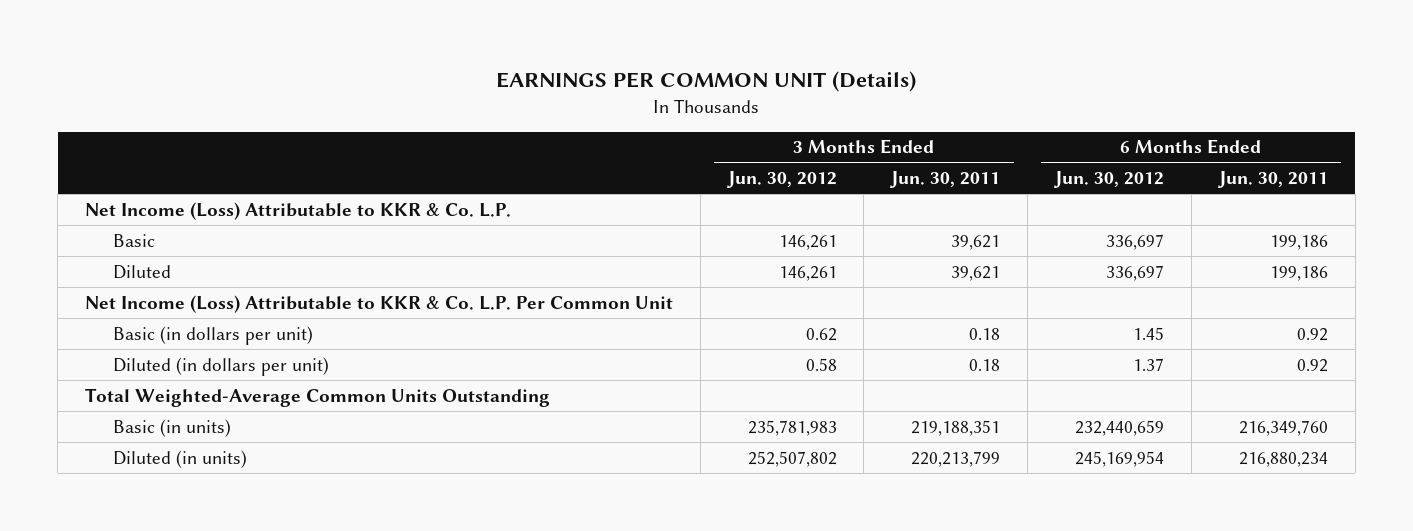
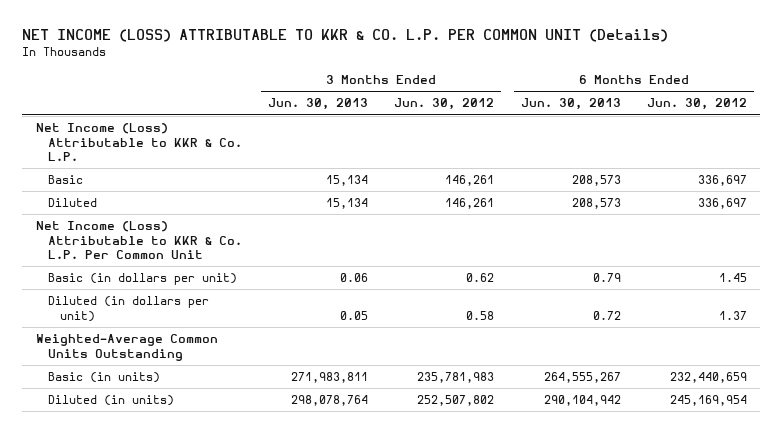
[496,71,917,93] EARNINGS PER COMMON UNIT (Details) -> [22,29,669,43] NET INCOME (LOSS) ATTRIBUTABLE TO KKR & CO. L.P. PER COMMON UNIT (Details)
[890,171,1001,189] Jun. 30, 2011 -> none
[1217,171,1328,189] Jun. 30, 2011 -> none
none -> [267,98,368,111] Jun. 30, 2013
none -> [520,98,621,111] Jun. 30, 2013
[84,387,550,407] Total Weighted-Average Common Units Outstanding -> [35,334,218,361] Weighted-Average Common Units Outstanding

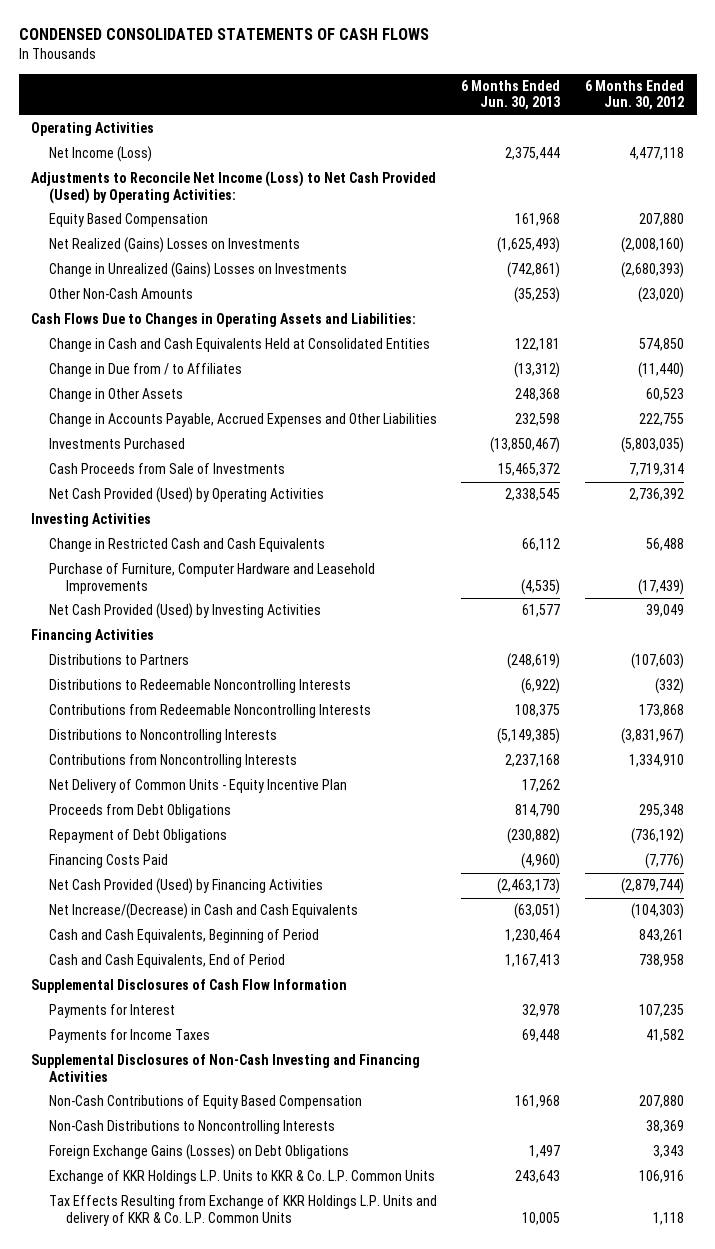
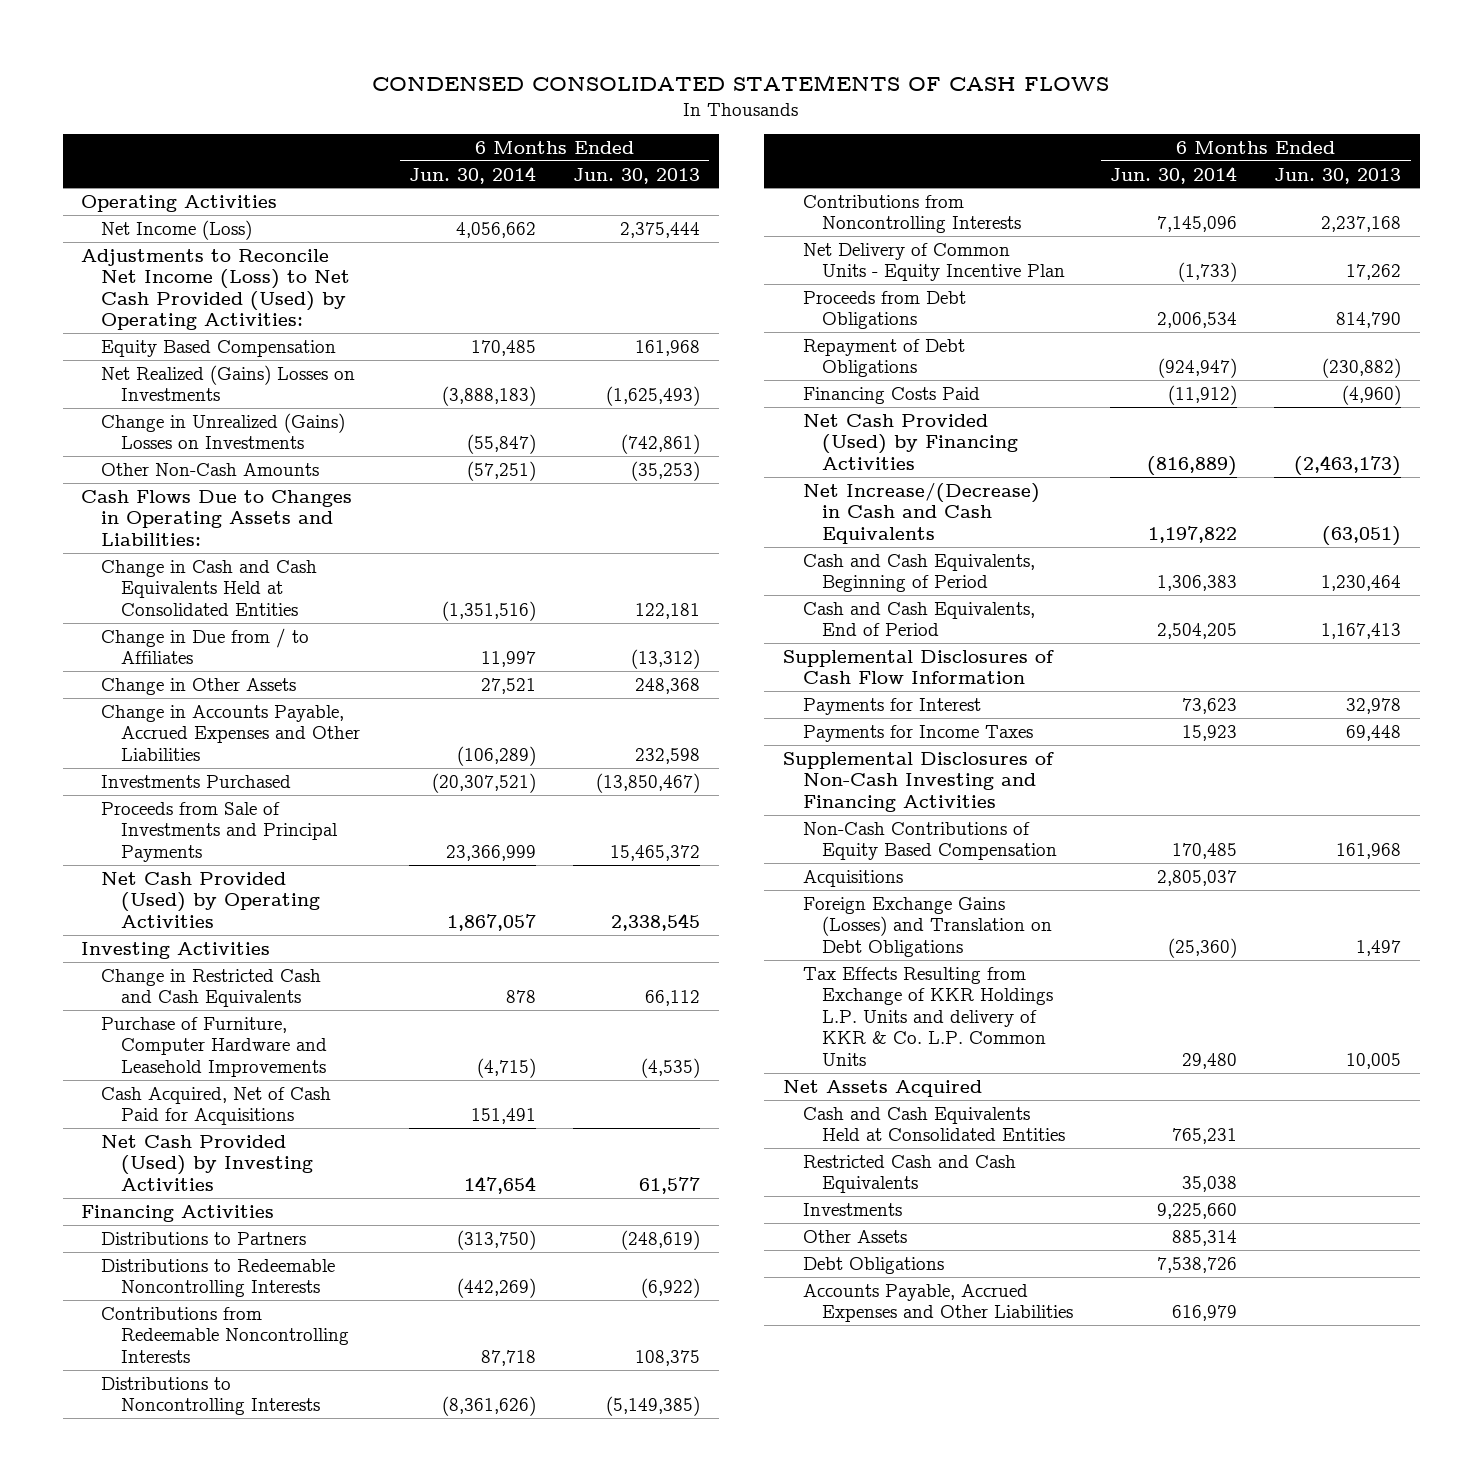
[585,79,685,111] 6 Months Ended Jun. 30, 2012 -> none
none -> [409,165,537,184] Jun. 30, 2014
[48,463,285,475] Cash Proceeds from Sale of Investments -> [101,801,339,862] Proceeds from Sale of Investments and Principal Payments
none -> [101,1086,332,1126] Cash Acquired, Net of Cash Paid for Acquisitions
[48,1120,335,1135] Non-Cash Distributions to Noncontrolling Interests -> none
[48,1170,435,1185] Exchange of KKR Holdings L.P. Units to KKR & Co. L.P. Common Units -> none
none -> [802,869,903,887] Acquisitions
[48,1144,349,1161] Foreign Exchange Gains (Losses) on Debt Obligations -> [802,896,1053,957] Foreign Exchange Gains (Losses) and Translation on Debt Obligations
none -> [782,1079,982,1097] Net Assets Acquired
none -> [802,1106,1066,1142] Cash and Cash Equivalents Held at Consolidated Entities
none -> [802,1154,1016,1194] Restricted Cash and Cash Equivalents
none -> [802,1202,902,1216] Investments
none -> [802,1229,907,1243] Other Assets
none -> [802,1256,944,1274] Debt Obligations
none -> [802,1283,1074,1323] Accounts Payable, Accrued Expenses and Other Liabilities

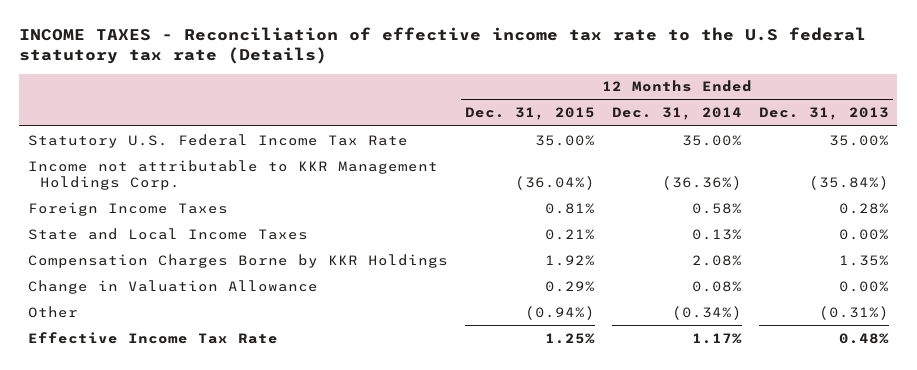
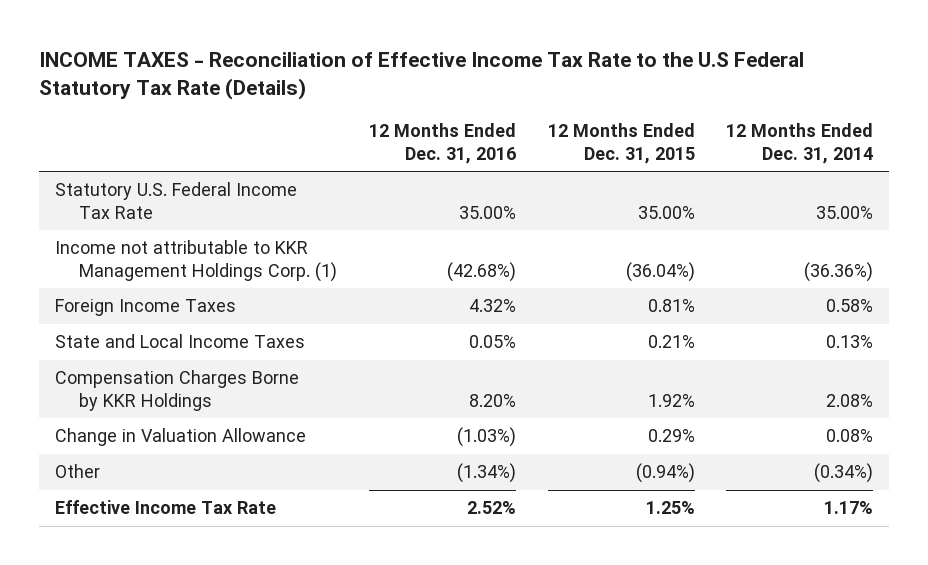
[19,26,867,65] INCOME TAXES - Reconciliation of effective income tax rate to the U.S federal statutory tax rate (Details) -> [38,51,804,100] INCOME TAXES - Reconciliation of Effective Income Tax Rate to the U.S Federal Statutory Tax Rate (Details)
[758,107,889,121] Dec. 31, 2013 -> none
none -> [368,123,516,165] 12 Months Ended Dec. 31, 2016
[27,159,438,190] Income not attributable to KKR Management Holdings Corp. -> [54,240,337,283] Income not attributable to KKR Management Holdings Corp. (1)

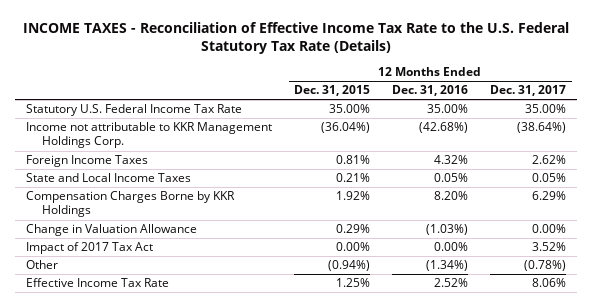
[38,51,804,100] INCOME TAXES - Reconciliation of Effective Income Tax Rate to the U.S Federal Statutory Tax Rate (Details) -> [23,22,570,55] INCOME TAXES - Reconciliation of Effective Income Tax Rate to the U.S. Federal Statutory Tax Rate (Details)
[726,123,874,165] 12 Months Ended Dec. 31, 2014 -> none
none -> [490,85,567,97] Dec. 31, 2017
[54,240,337,283] Income not attributable to KKR Management Holdings Corp. (1) -> [26,122,273,149] Income not attributable to KKR Management Holdings Corp.
none -> [26,242,154,255] Impact of 2017 Tax Act

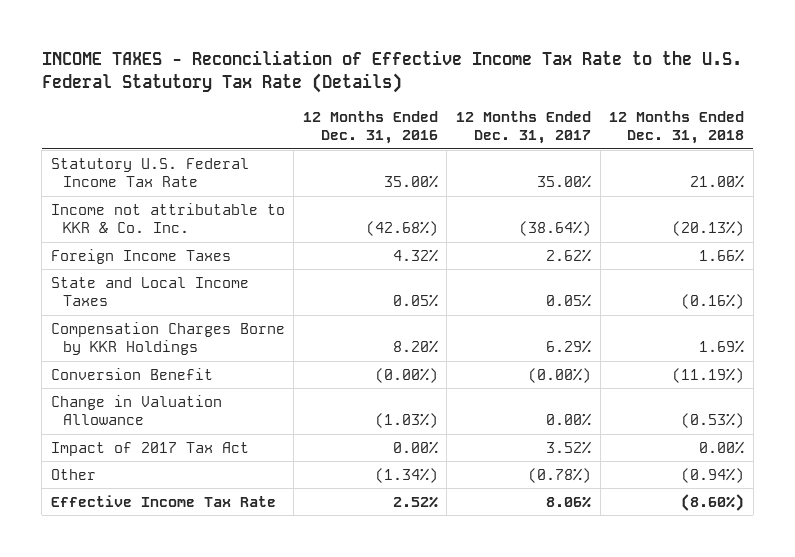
[294,85,371,97] Dec. 31, 2015 -> none
none -> [609,110,745,145] 12 Months Ended Dec. 31, 2018
[26,122,273,149] Income not attributable to KKR Management Holdings Corp. -> [50,202,285,234] Income not attributable to KKR & Co. Inc.
none -> [50,367,213,380] Conversion Benefit

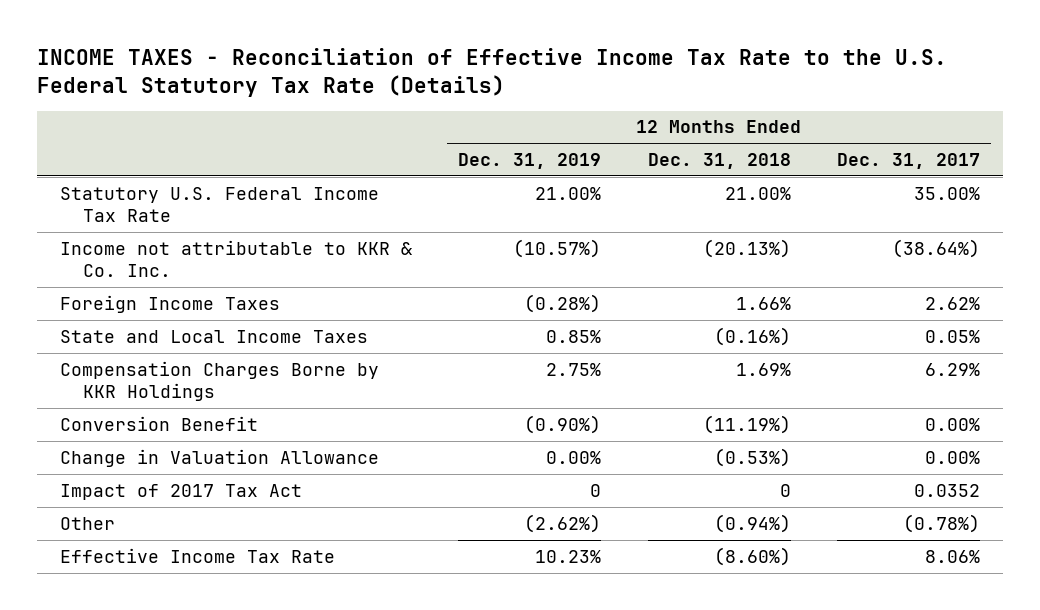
[302,110,438,145] 12 Months Ended Dec. 31, 2016 -> none
none -> [458,152,602,169] Dec. 31, 2019
[527,367,591,383] (0.00%) -> [924,417,980,431] 0.00%
[545,440,591,454] 3.52% -> [913,483,980,497] 0.0352
[699,440,745,454] 0.00% -> [779,483,791,497] 0

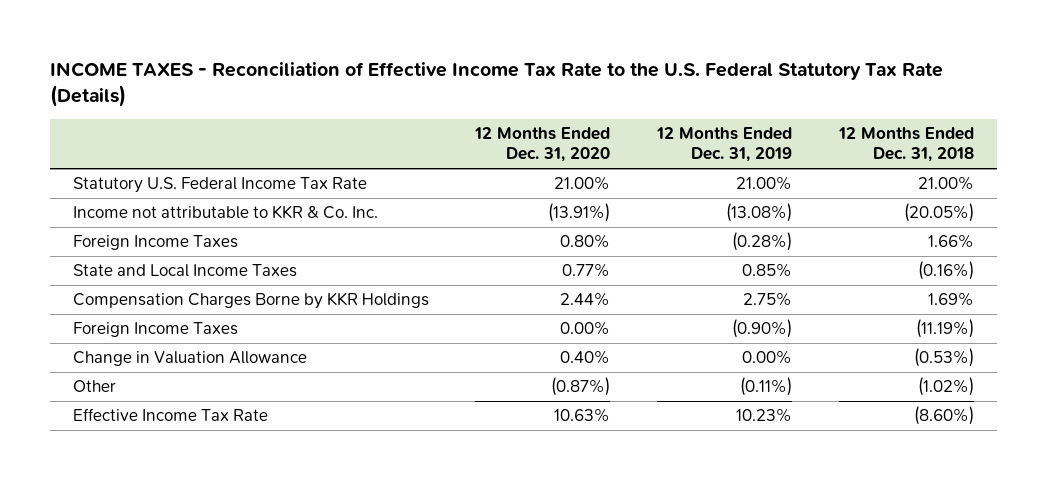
[836,152,980,169] Dec. 31, 2017 -> none
none -> [474,126,611,163] 12 Months Ended Dec. 31, 2020
[513,238,602,258] (10.57%) -> [726,203,793,223] (13.08%)
[702,238,791,258] (20.13%) -> [903,203,974,223] (20.05%)
[60,415,259,431] Conversion Benefit -> [72,322,238,338] Foreign Income Taxes
[60,483,303,500] Impact of 2017 Tax Act -> none
[524,513,602,533] (2.62%) -> [740,377,793,397] (0.11%)
[713,513,791,533] (0.94%) -> [917,377,974,397] (1.02%)

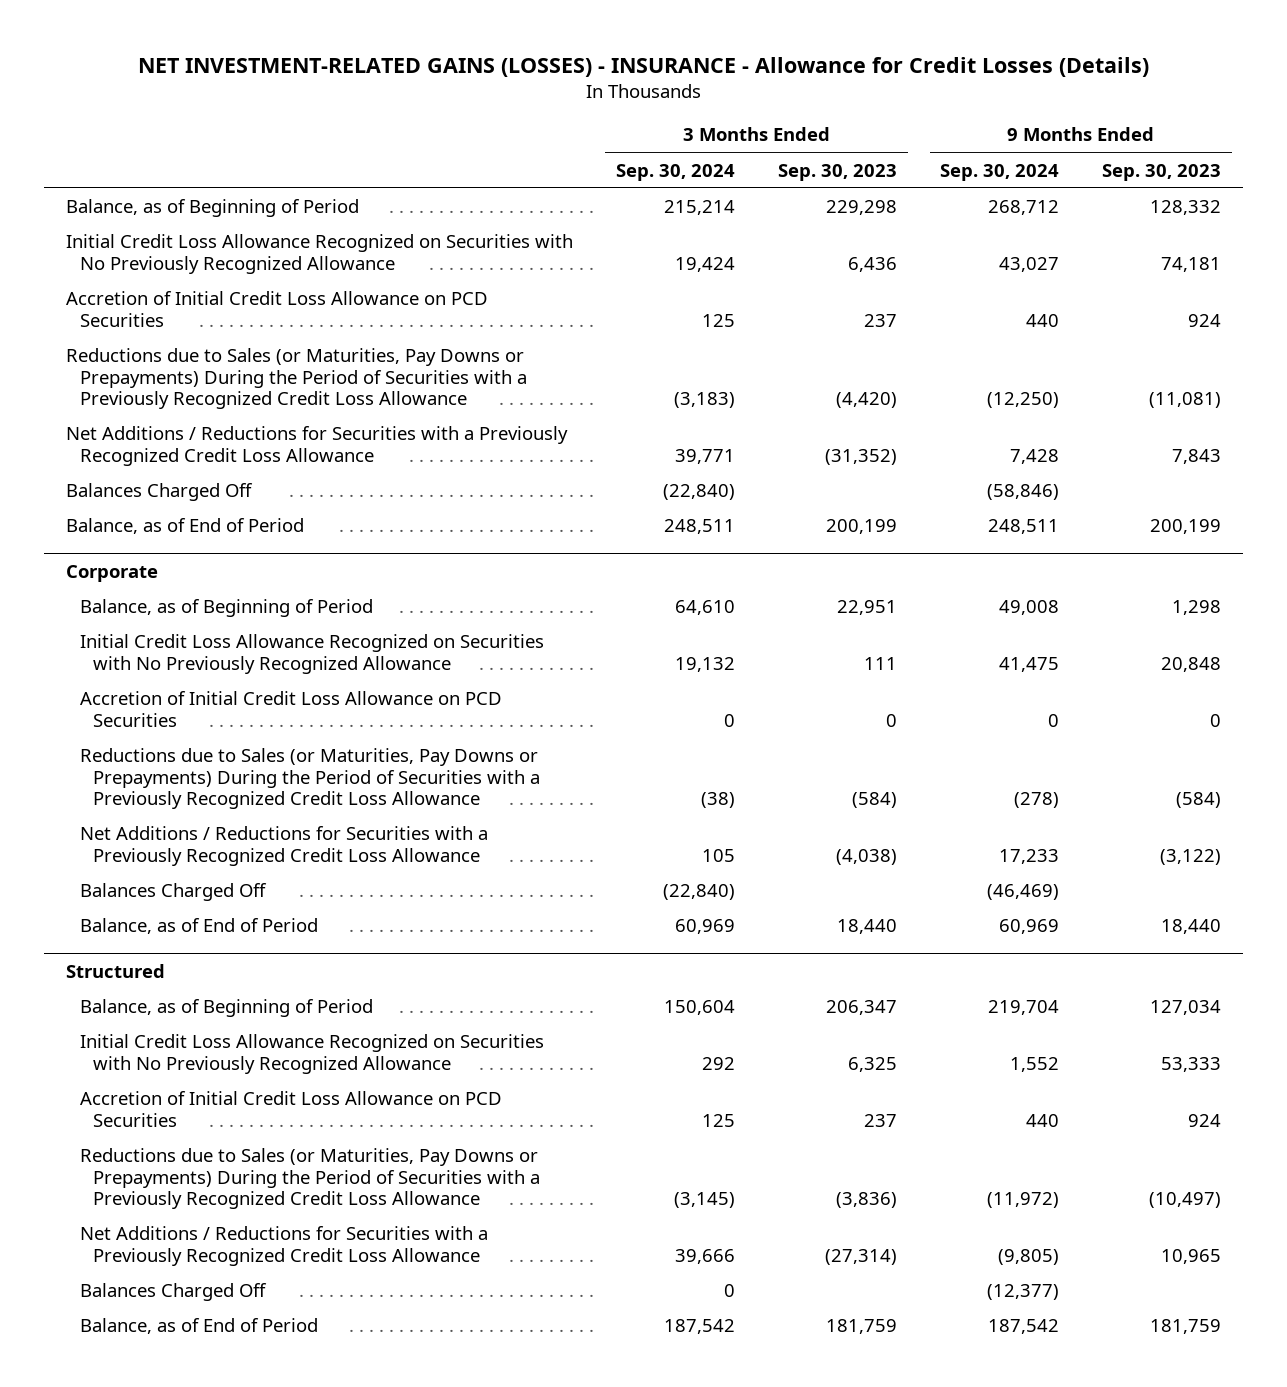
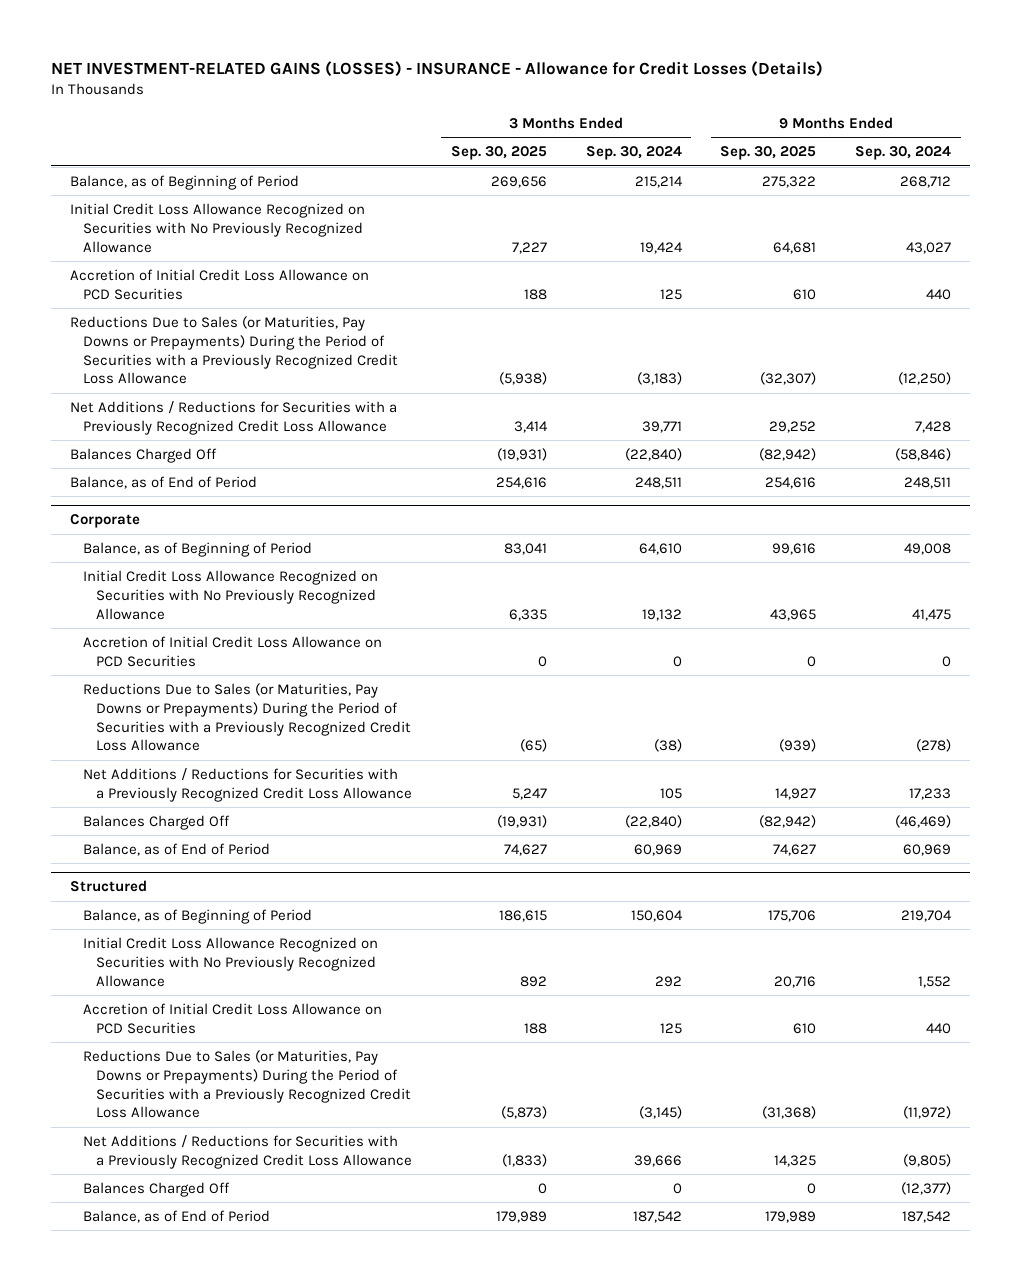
[778,163,898,181] Sep. 30, 2023 -> none
[1102,163,1222,181] Sep. 30, 2023 -> none
none -> [450,146,547,161] Sep. 30, 2025
none -> [720,146,817,161] Sep. 30, 2025
[65,348,527,410] Reductions due to Sales (or Maturities, Pay Downs or Prepayments) During the Period of Securities with a Previously Recognized Credit Loss Allowance -> [70,315,399,385] Reductions Due to Sales (or Maturities, Pay Downs or Prepayments) During the Period of Securities with a Previously Recognized Credit Loss Allowance
[79,748,541,810] Reductions due to Sales (or Maturities, Pay Downs or Prepayments) During the Period of Securities with a Previously Recognized Credit Loss Allowance -> [83,682,412,752] Reductions Due to Sales (or Maturities, Pay Downs or Prepayments) During the Period of Securities with a Previously Recognized Credit Loss Allowance
[79,1148,541,1210] Reductions due to Sales (or Maturities, Pay Downs or Prepayments) During the Period of Securities with a Previously Recognized Credit Loss Allowance -> [83,1049,412,1119] Reductions Due to Sales (or Maturities, Pay Downs or Prepayments) During the Period of Securities with a Previously Recognized Credit Loss Allowance

